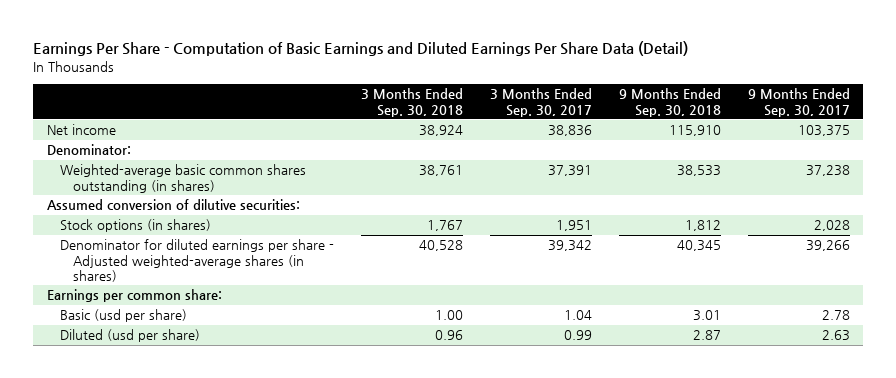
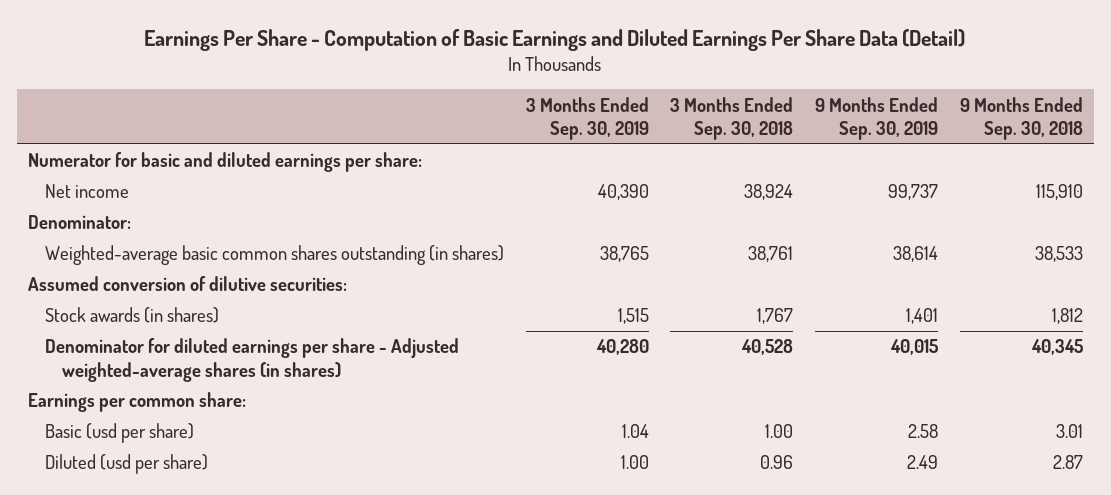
[489,88,592,117] 3 Months Ended Sep. 30, 2017 -> none
[747,88,850,117] 9 Months Ended Sep. 30, 2017 -> none
none -> [525,96,649,141] 3 Months Ended Sep. 30, 2019
none -> [815,96,939,141] 9 Months Ended Sep. 30, 2019
none -> [27,152,422,173] Numerator for basic and diluted earnings per share:
[59,219,211,233] Stock options (in shares) -> [44,307,219,324] Stock awards (in shares)

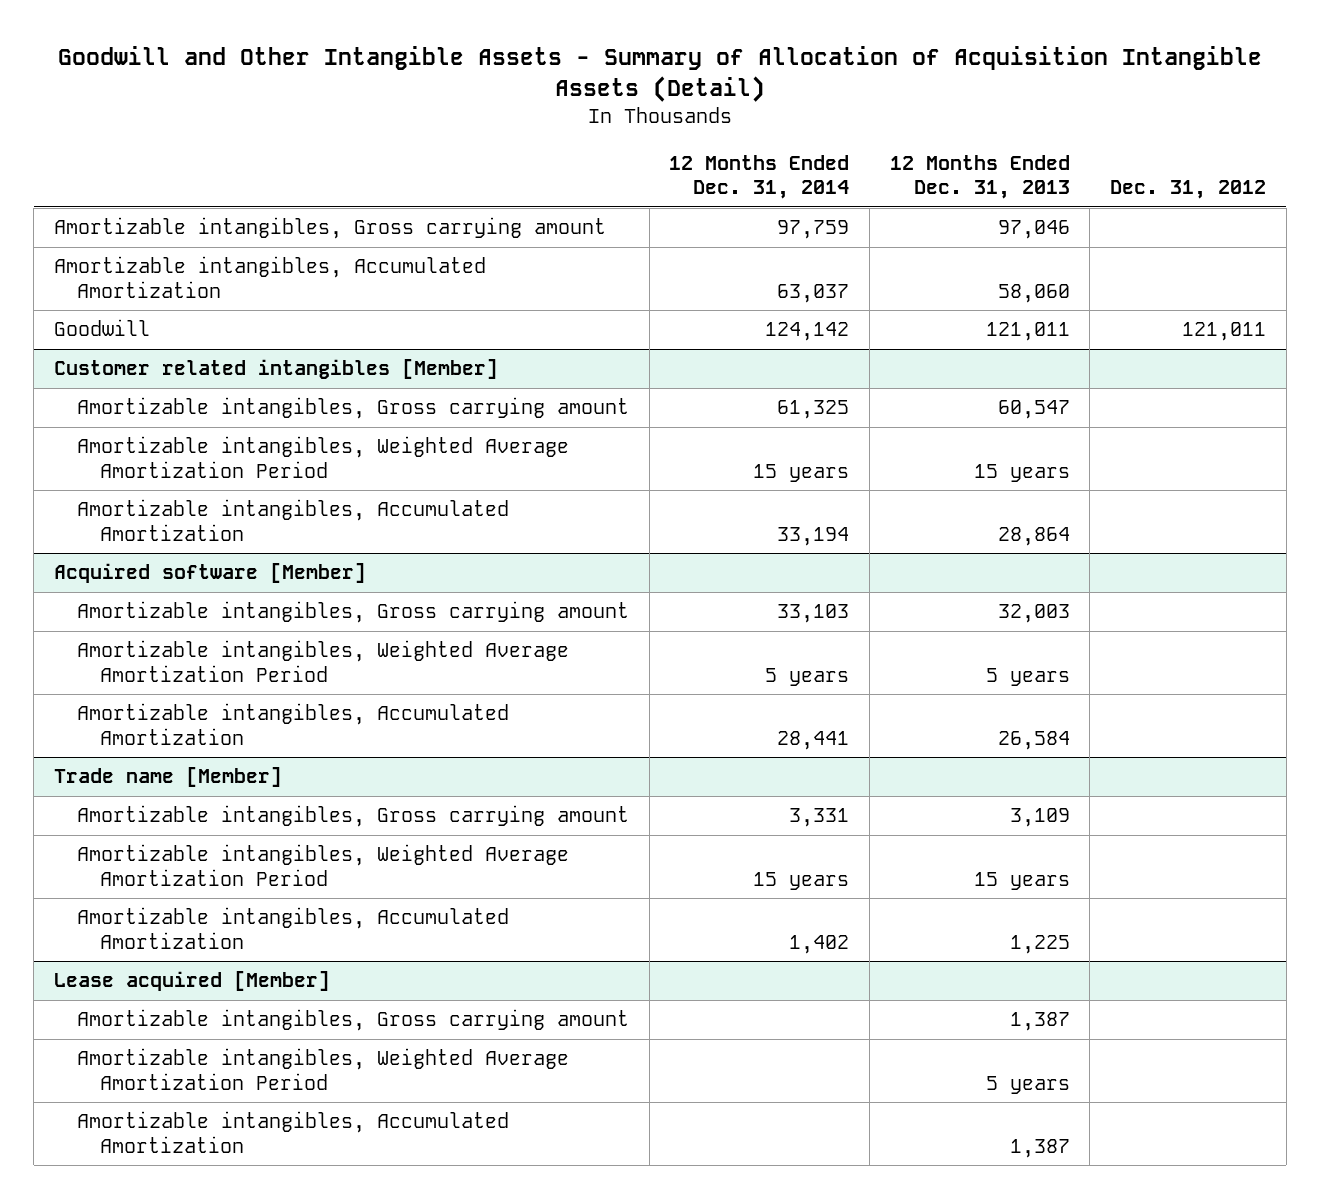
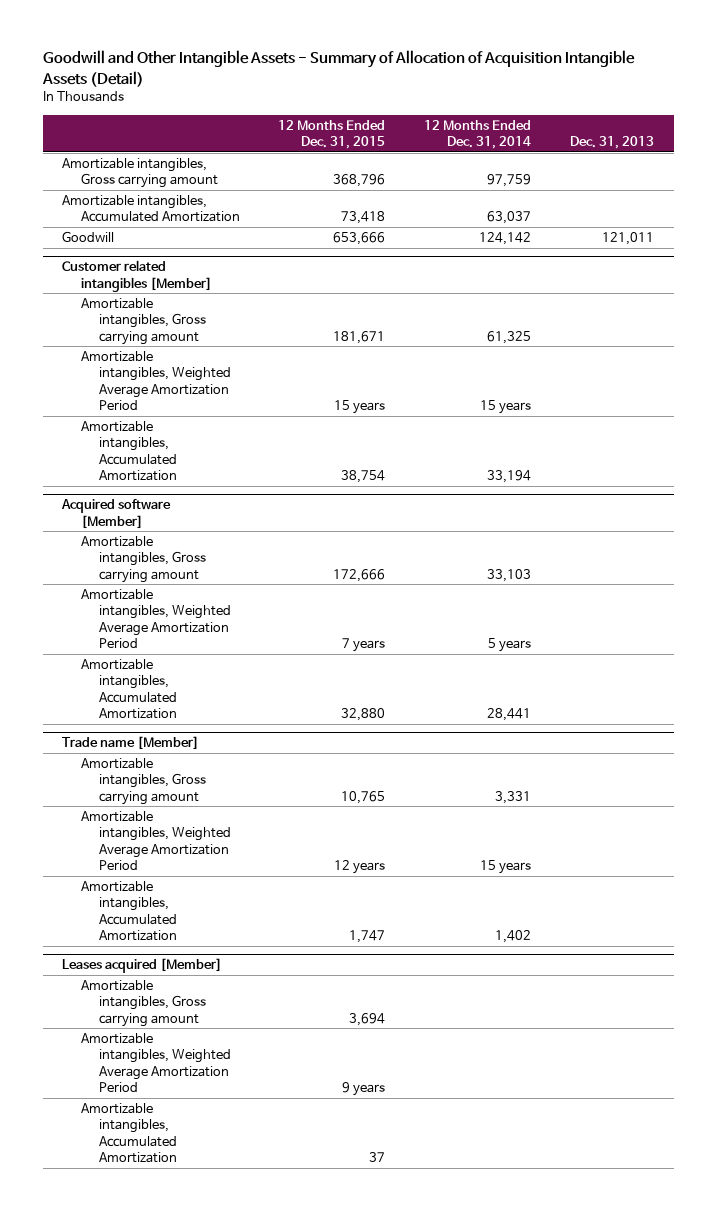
[889,154,1070,200] 12 Months Ended Dec. 31, 2013 -> none
[1110,180,1267,200] Dec. 31, 2012 -> none
none -> [278,119,386,150] 12 Months Ended Dec. 31, 2015
none -> [570,136,655,150] Dec. 31, 2013
[53,971,330,992] Lease acquired [Member] -> [62,958,223,974] Leases acquired [Member]

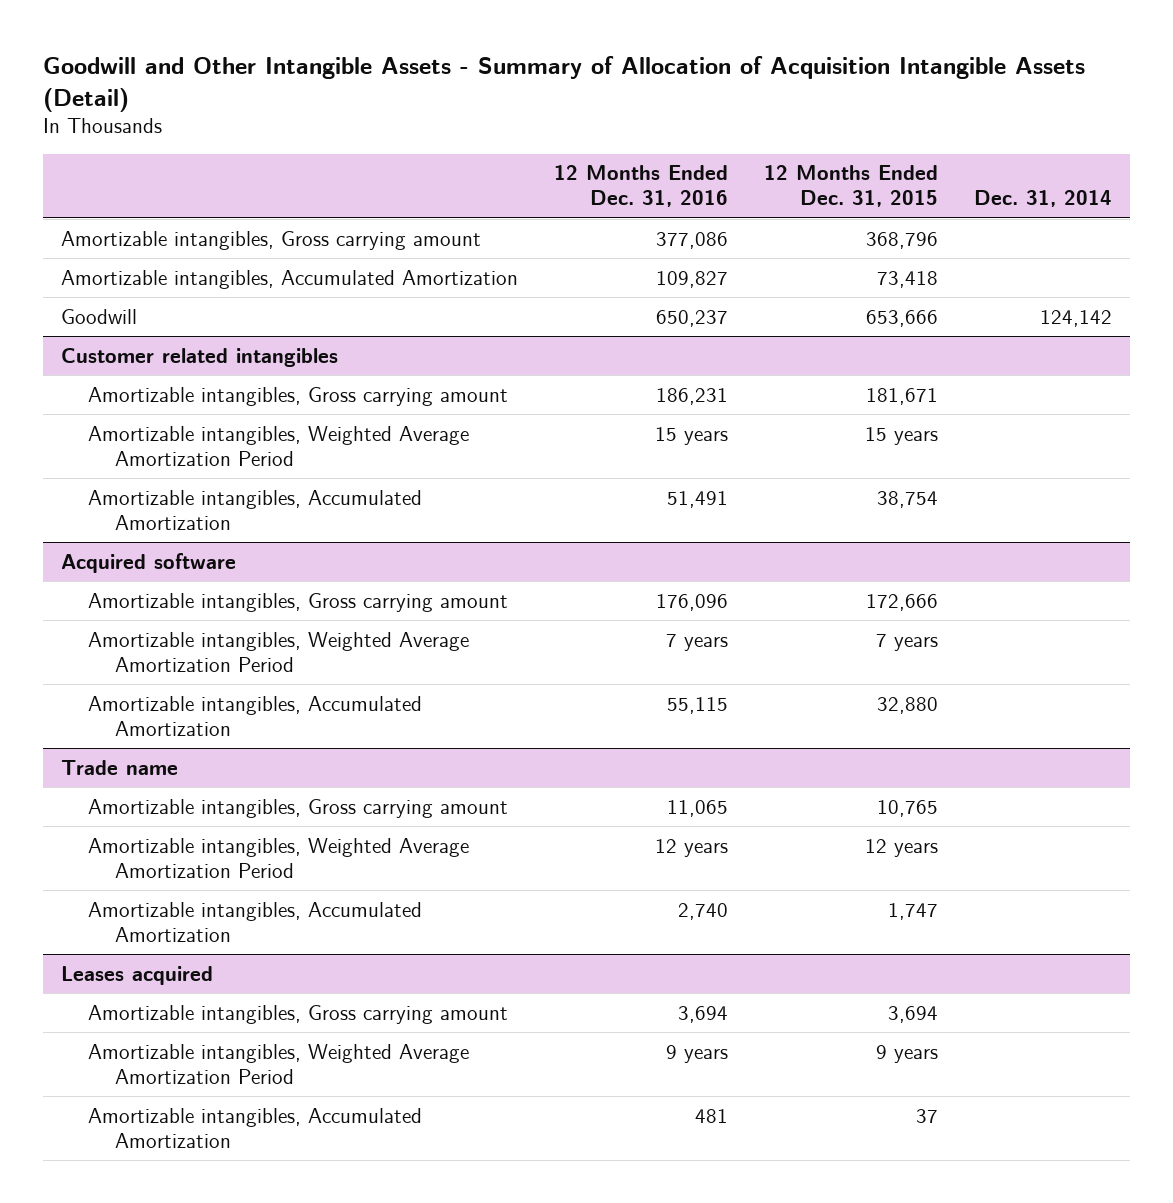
[424,119,532,150] 12 Months Ended Dec. 31, 2014 -> none
[570,136,655,150] Dec. 31, 2013 -> none
none -> [553,165,728,208] 12 Months Ended Dec. 31, 2016
none -> [973,190,1112,208] Dec. 31, 2014
[62,260,212,292] Customer related intangibles [Member] -> [60,347,338,367] Customer related intangibles
[61,499,172,529] Acquired software [Member] -> [60,552,236,573] Acquired software
[62,736,200,751] Trade name [Member] -> [60,759,178,775] Trade name
[62,958,223,974] Leases acquired [Member] -> [60,965,213,985] Leases acquired

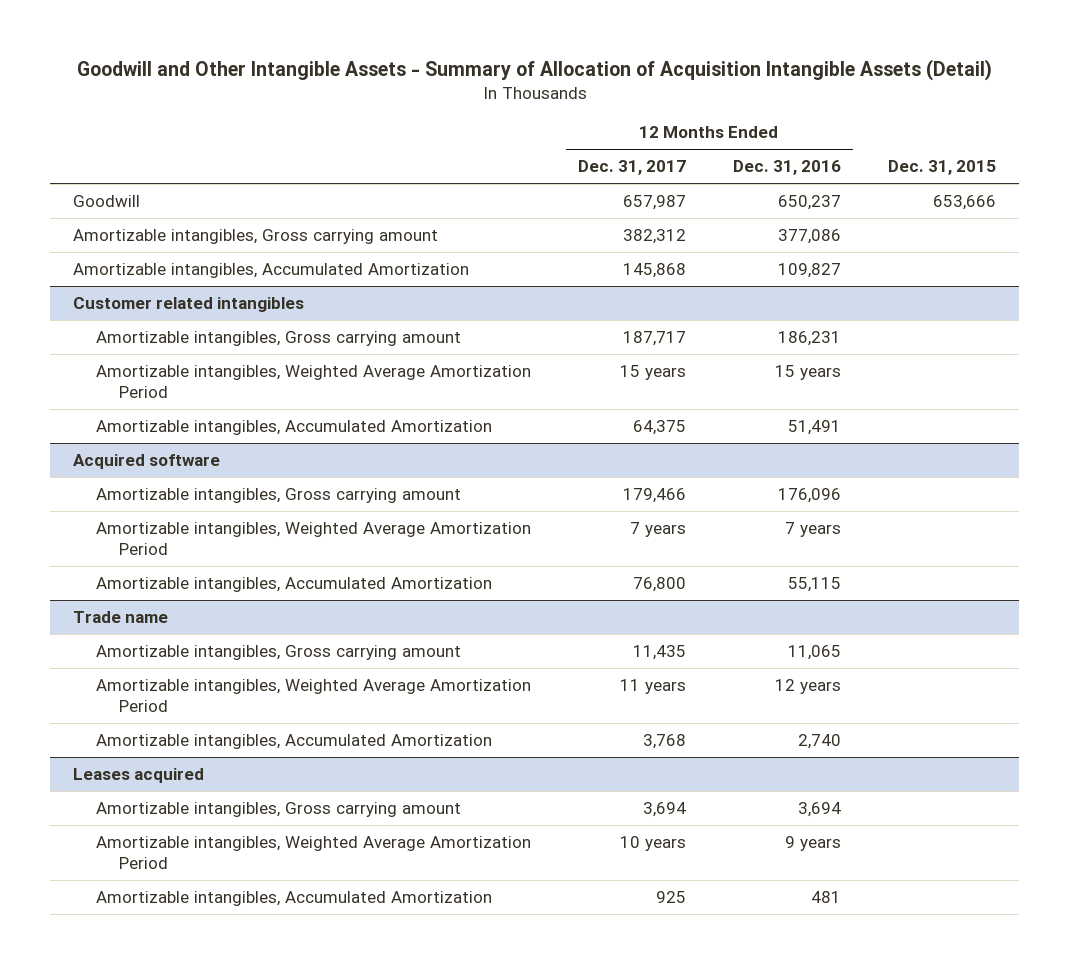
[763,165,938,208] 12 Months Ended Dec. 31, 2015 -> none
[973,190,1112,208] Dec. 31, 2014 -> none
none -> [577,160,686,176] Dec. 31, 2017
none -> [887,160,996,176] Dec. 31, 2015
[60,308,137,324] Goodwill -> [73,194,141,207] Goodwill

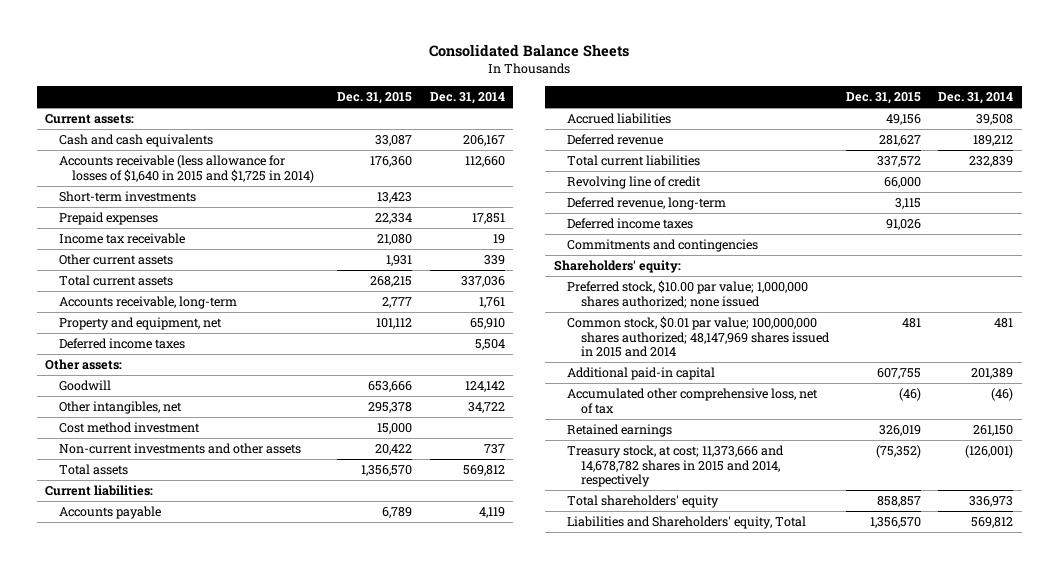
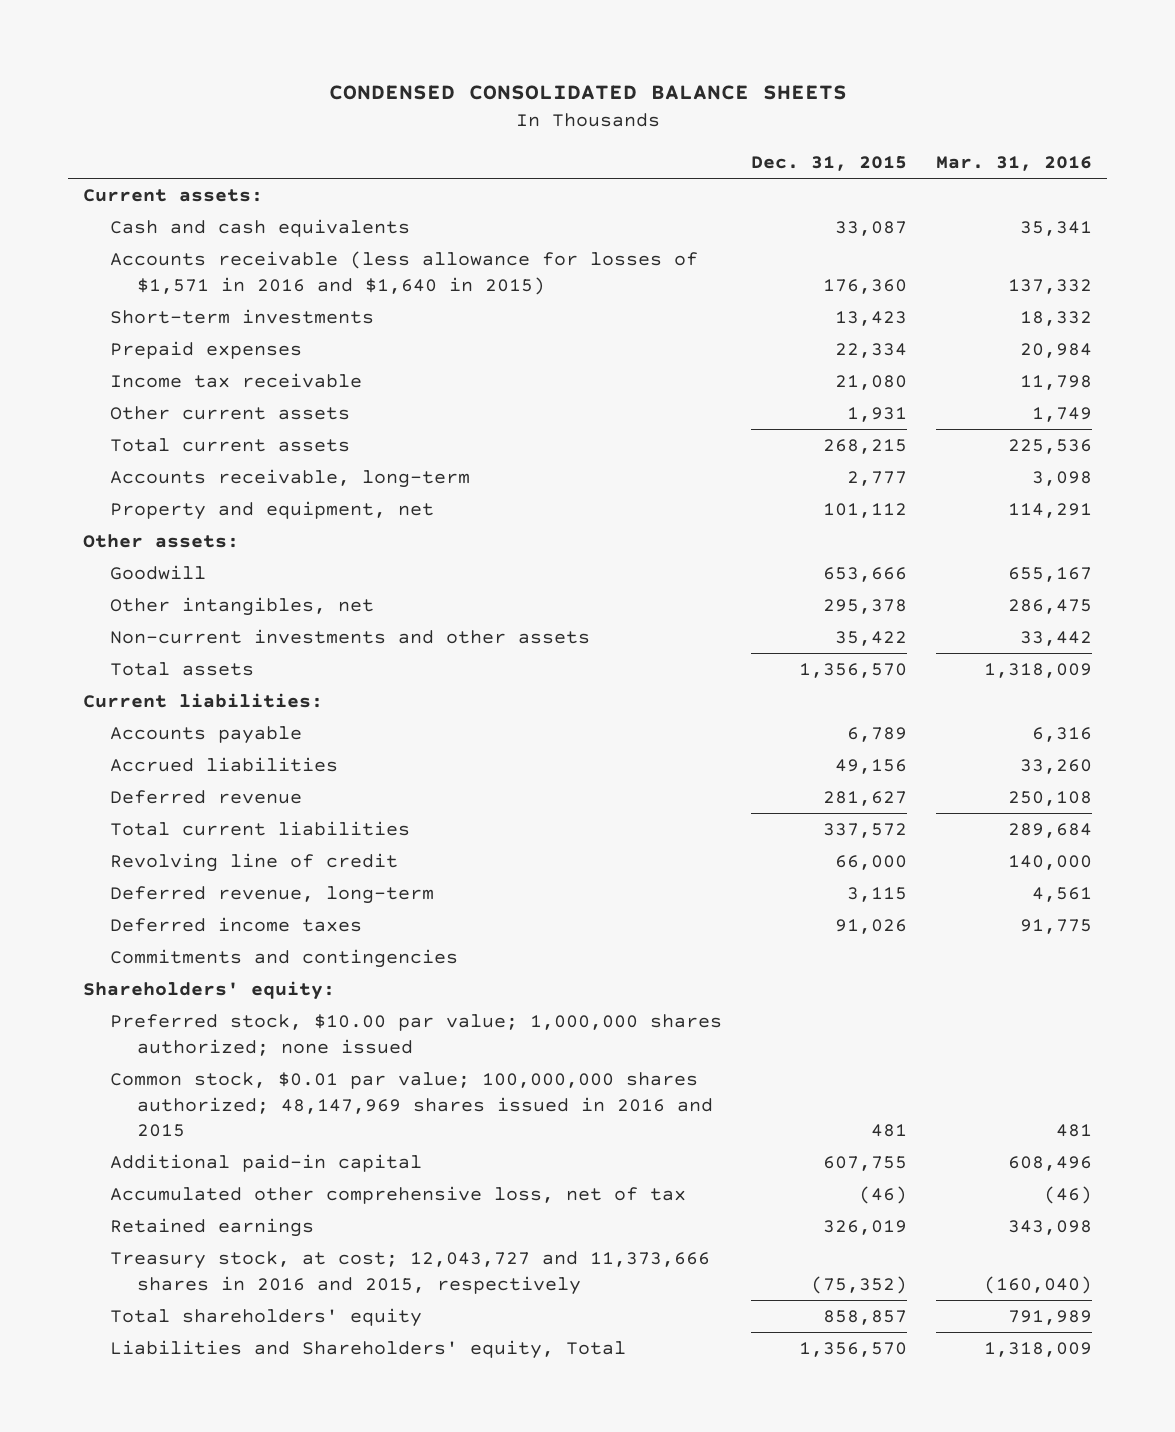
[429,44,630,58] Consolidated Balance Sheets -> [328,85,847,101] CONDENSED CONSOLIDATED BALANCE SHEETS
[429,92,505,105] Dec. 31, 2014 -> none
none -> [936,156,1093,172] Mar. 31, 2016
[58,155,315,183] Accounts receivable (less allowance for losses of $1,640 in 2015 and $1,725 in 2014) -> [109,250,698,295] Accounts receivable (less allowance for losses of $1,571 in 2016 and $1,640 in 2015)
[58,338,185,350] Deferred income taxes -> none
[58,422,200,434] Cost method investment -> none
[375,444,413,456] 20,422 -> [835,630,908,646] 35,422
[567,316,830,358] Common stock, $0.01 par value; 100,000,000 shares authorized; 48,147,969 shares issued in 2015 and 2014 -> [109,1071,713,1138] Common stock, $0.01 par value; 100,000,000 shares authorized; 48,147,969 shares issued in 2016 and 2015
[567,445,785,488] Treasury stock, at cost; 11,373,666 and 14,678,782 shares in 2015 and 2014, respectively -> [109,1250,710,1295] Treasury stock, at cost; 12,043,727 and 11,373,666 shares in 2016 and 2015, respectively

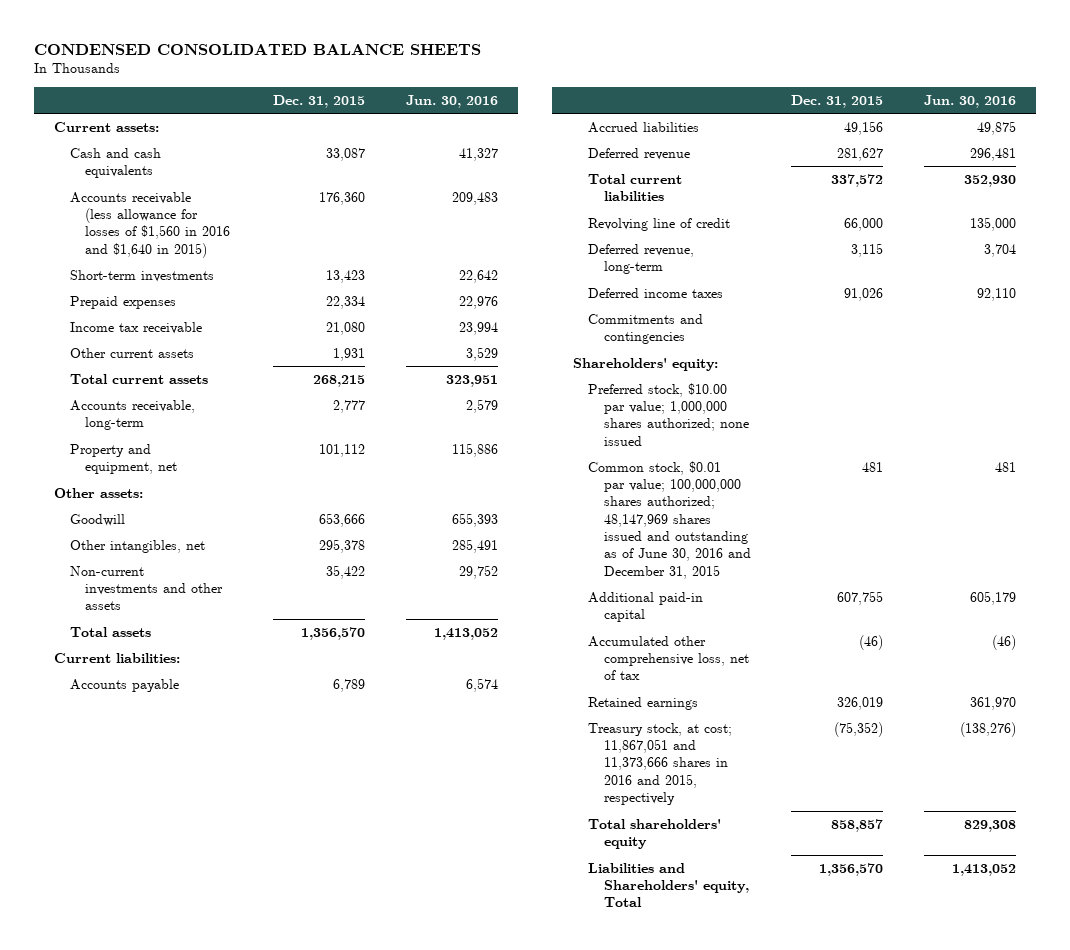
[936,156,1093,172] Mar. 31, 2016 -> none
none -> [405,94,498,108] Jun. 30, 2016
[109,250,698,295] Accounts receivable (less allowance for losses of $1,571 in 2016 and $1,640 in 2015) -> [69,191,231,258] Accounts receivable (less allowance for losses of $1,560 in 2016 and $1,640 in 2015)
[109,1071,713,1138] Common stock, $0.01 par value; 100,000,000 shares authorized; 48,147,969 shares issued in 2016 and 2015 -> [588,460,751,579] Common stock, $0.01 par value; 100,000,000 shares authorized; 48,147,969 shares issued and outstanding as of June 30, 2016 and December 31, 2015
[109,1250,710,1295] Treasury stock, at cost; 12,043,727 and 11,373,666 shares in 2016 and 2015, respectively -> [588,722,733,806] Treasury stock, at cost; 11,867,051 and 11,373,666 shares in 2016 and 2015, respectively

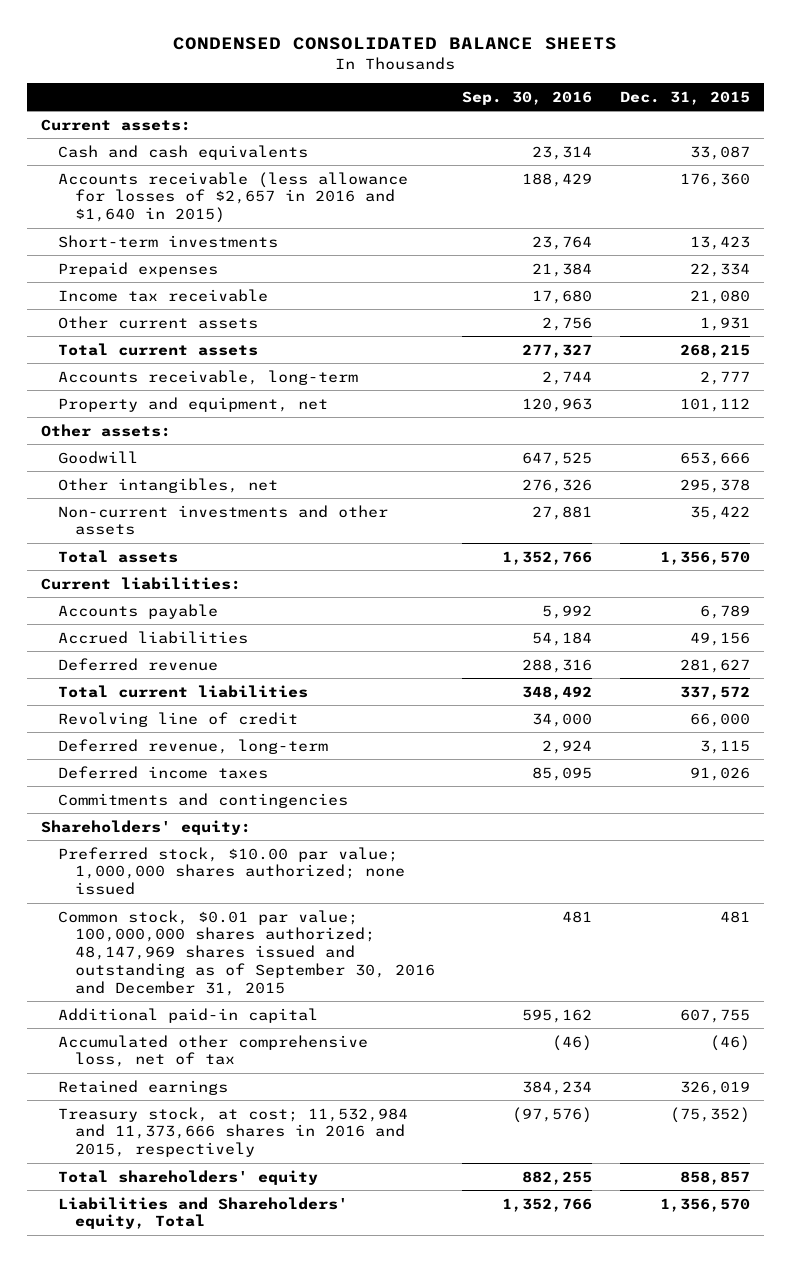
[405,94,498,108] Jun. 30, 2016 -> none
none -> [462,90,593,105] Sep. 30, 2016
[69,191,231,258] Accounts receivable (less allowance for losses of $1,560 in 2016 and $1,640 in 2015) -> [57,171,408,224] Accounts receivable (less allowance for losses of $2,657 in 2016 and $1,640 in 2015)
[588,460,751,579] Common stock, $0.01 par value; 100,000,000 shares authorized; 48,147,969 shares issued and outstanding as of June 30, 2016 and December 31, 2015 -> [57,909,435,997] Common stock, $0.01 par value; 100,000,000 shares authorized; 48,147,969 shares issued and outstanding as of September 30, 2016 and December 31, 2015
[588,722,733,806] Treasury stock, at cost; 11,867,051 and 11,373,666 shares in 2016 and 2015, respectively -> [57,1106,408,1158] Treasury stock, at cost; 11,532,984 and 11,373,666 shares in 2016 and 2015, respectively

